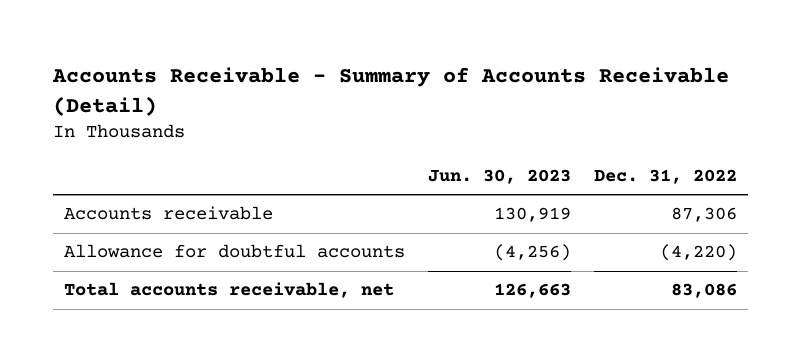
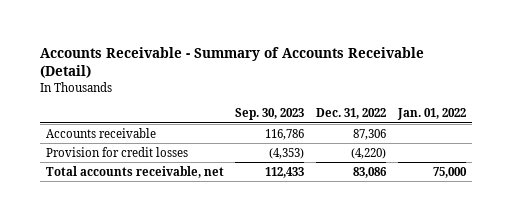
[428,168,572,184] Jun. 30, 2023 -> none
none -> [235,108,305,121] Sep. 30, 2023
none -> [397,108,467,121] Jan. 01, 2022
[64,244,406,259] Allowance for doubtful accounts -> [45,146,188,157] Provision for credit losses

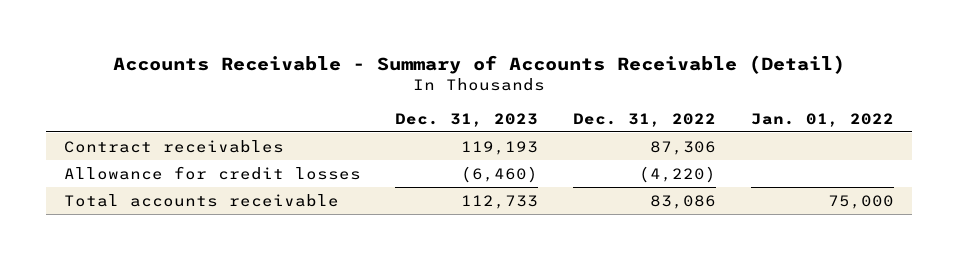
[235,108,305,121] Sep. 30, 2023 -> none
none -> [395,112,539,127] Dec. 31, 2023
[45,127,156,138] Accounts receivable -> [63,139,284,153] Contract receivables
[45,146,188,157] Provision for credit losses -> [63,165,361,180] Allowance for credit losses
[45,165,224,178] Total accounts receivable, net -> [63,193,339,207] Total accounts receivable

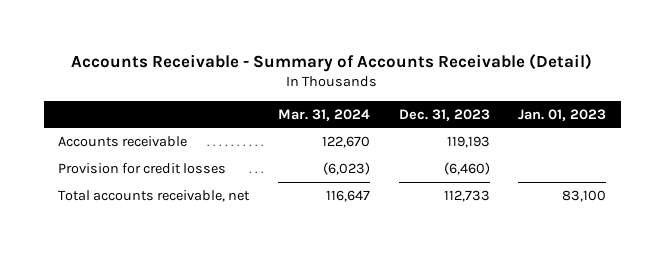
[573,112,717,127] Dec. 31, 2022 -> none
[751,112,895,127] Jan. 01, 2022 -> none
none -> [278,108,371,121] Mar. 31, 2024
none -> [518,108,607,121] Jan. 01, 2023
[63,139,284,153] Contract receivables -> [58,135,188,147] Accounts receivable
[63,165,361,180] Allowance for credit losses -> [58,162,227,174] Provision for credit losses
[63,193,339,207] Total accounts receivable -> [58,189,251,202] Total accounts receivable, net

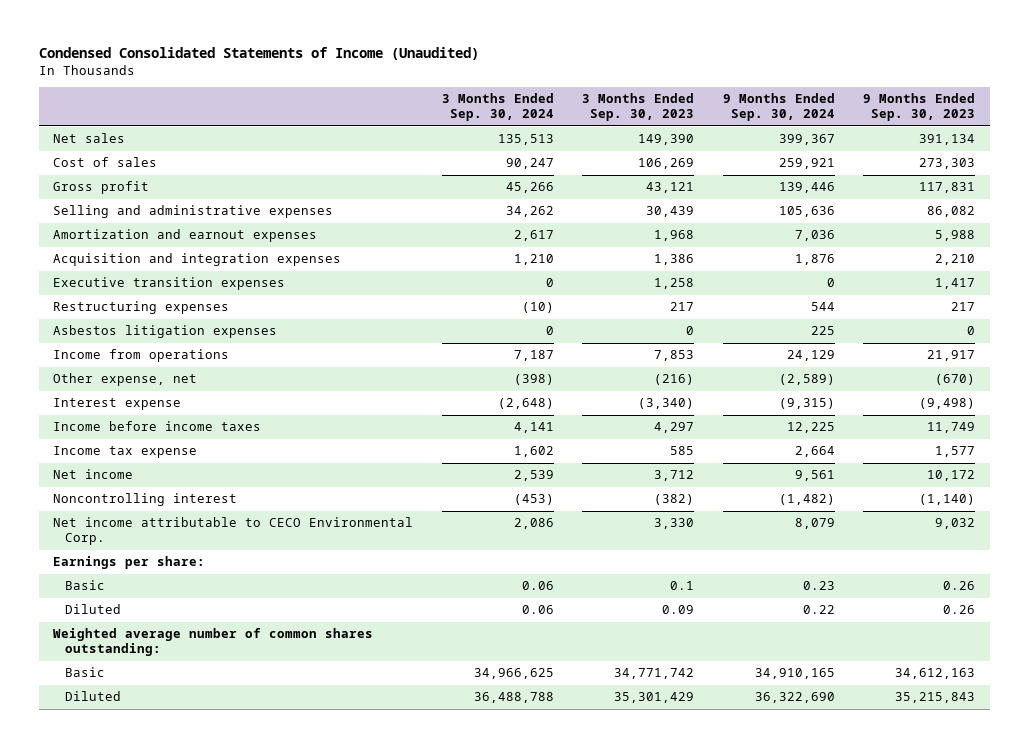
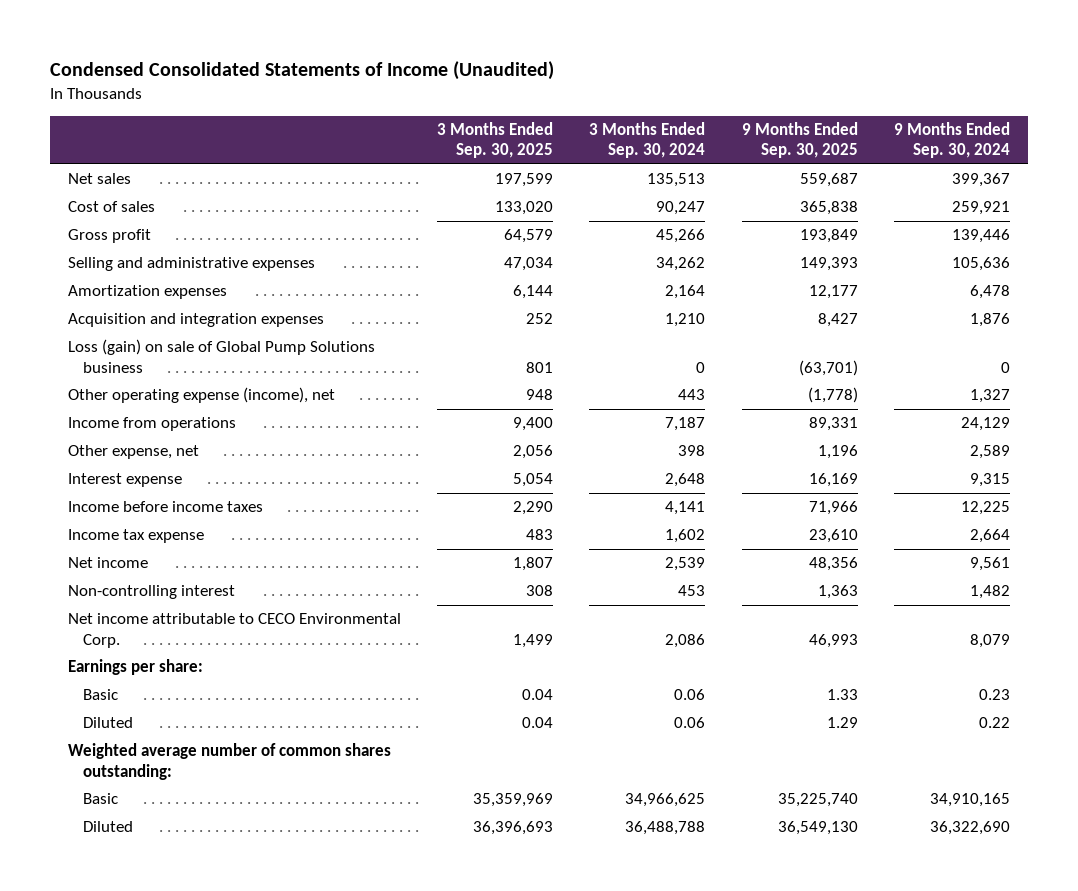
[582,93,695,122] 3 Months Ended Sep. 30, 2023 -> none
[863,93,976,122] 9 Months Ended Sep. 30, 2023 -> none
none -> [437,122,554,159] 3 Months Ended Sep. 30, 2025
none -> [741,122,858,159] 9 Months Ended Sep. 30, 2025
[53,229,318,243] Amortization and earnout expenses -> [68,285,228,300] Amortization expenses
[513,230,554,242] 2,617 -> [665,285,706,300] 2,164
[794,230,835,242] 7,036 -> [969,285,1010,300] 6,478
[53,277,286,291] Executive transition expenses -> none
[53,301,230,315] Restructuring expenses -> none
[53,325,278,339] Asbestos litigation expenses -> none
none -> [68,339,376,373] Loss (gain) on sale of Global Pump Solutions business
none -> [68,387,336,404] Other operating expense (income), net
[513,374,554,386] (398) -> [678,445,706,457] 398
[778,374,835,386] (2,589) -> [969,445,1010,460] 2,589
[497,398,554,410] (2,648) -> [665,473,706,488] 2,648
[778,398,835,410] (9,315) -> [969,473,1010,488] 9,315
[53,493,238,507] Noncontrolling interest -> [68,585,236,600] Non-controlling interest
[513,494,554,506] (453) -> [678,585,706,597] 453
[778,494,835,506] (1,482) -> [969,585,1010,600] 1,482

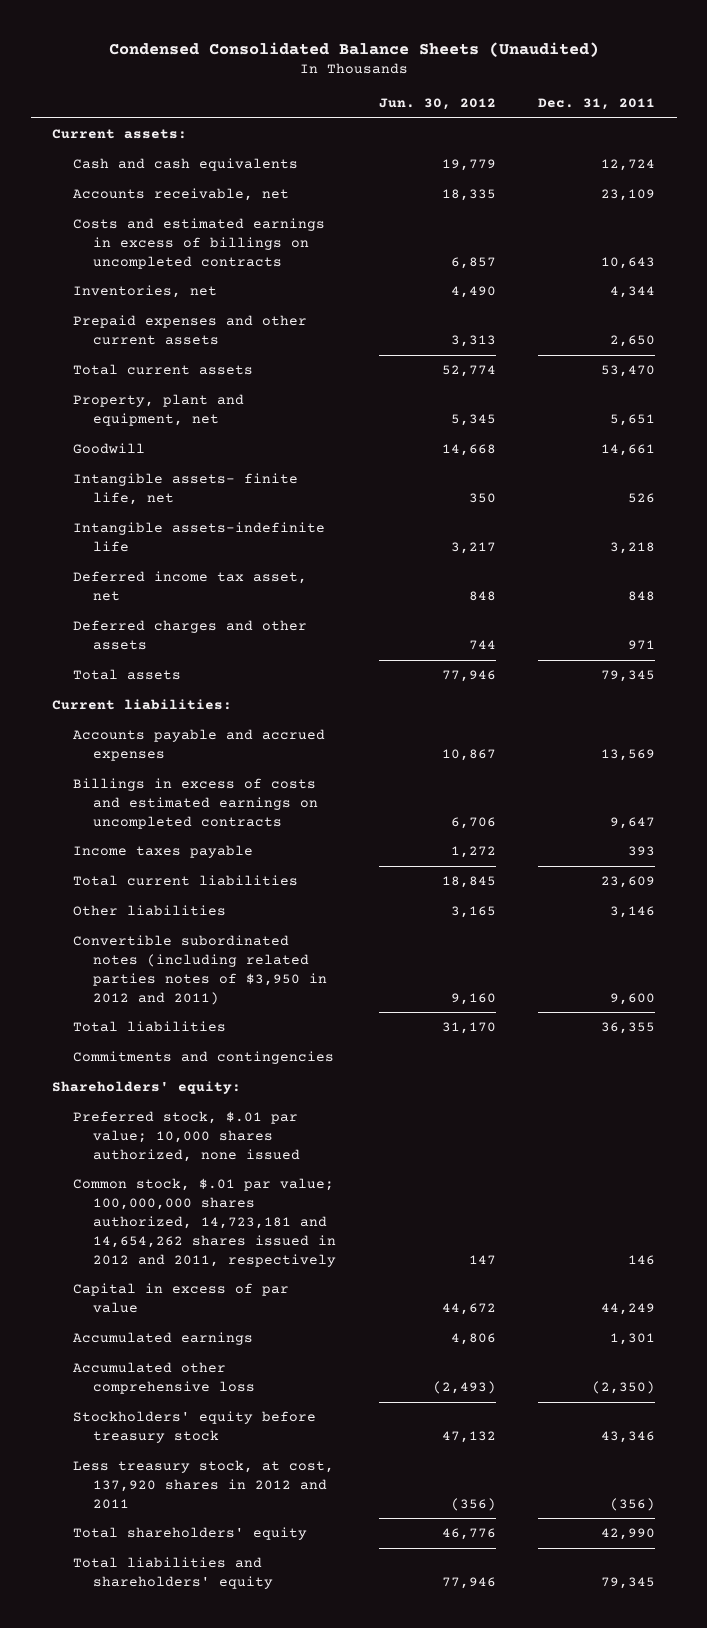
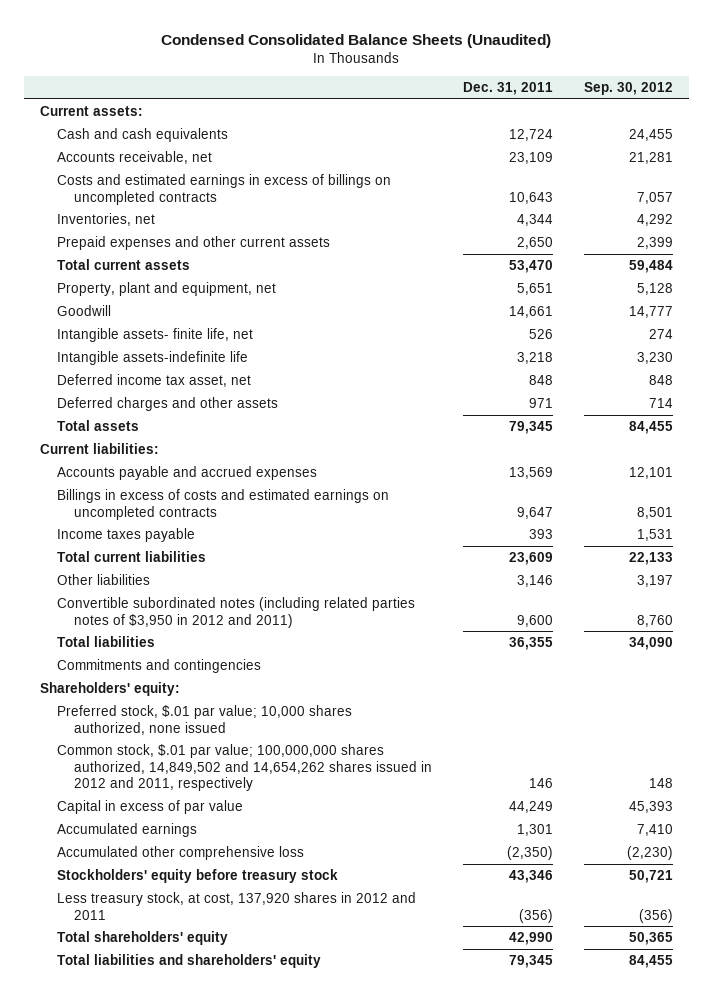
[378,98,496,111] Jun. 30, 2012 -> none
none -> [584,82,674,96] Sep. 30, 2012
[72,1178,337,1267] Common stock, $.01 par value; 100,000,000 shares authorized, 14,723,181 and 14,654,262 shares issued in 2012 and 2011, respectively -> [56,744,432,791] Common stock, $.01 par value; 100,000,000 shares authorized, 14,849,502 and 14,654,262 shares issued in 2012 and 2011, respectively

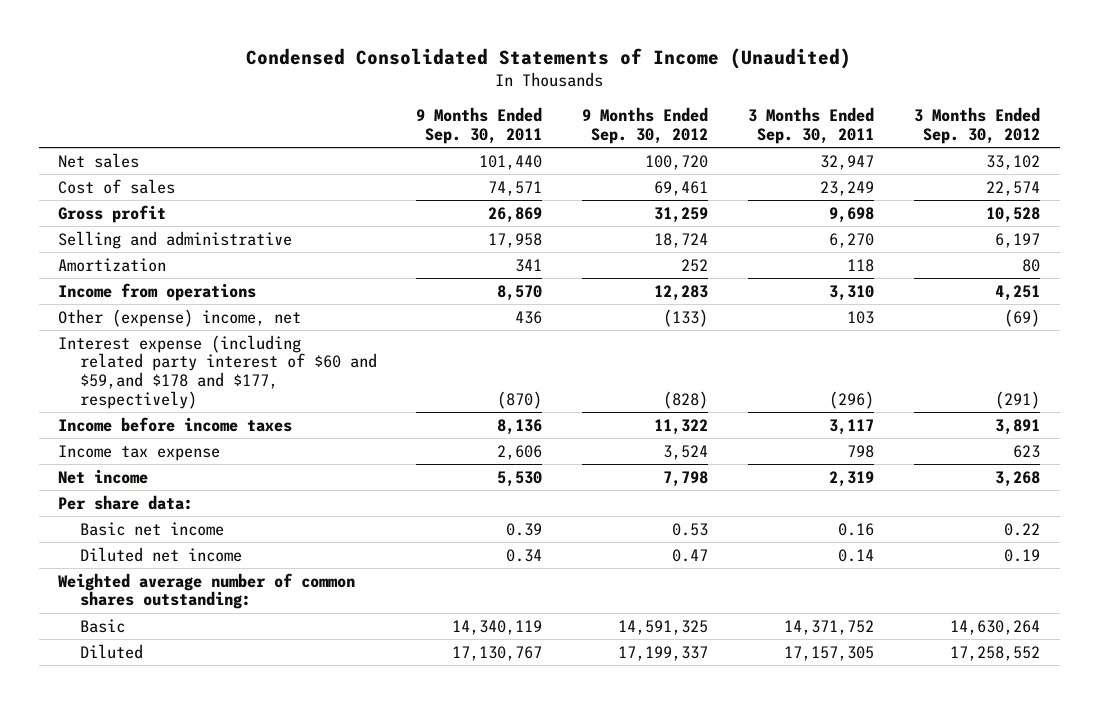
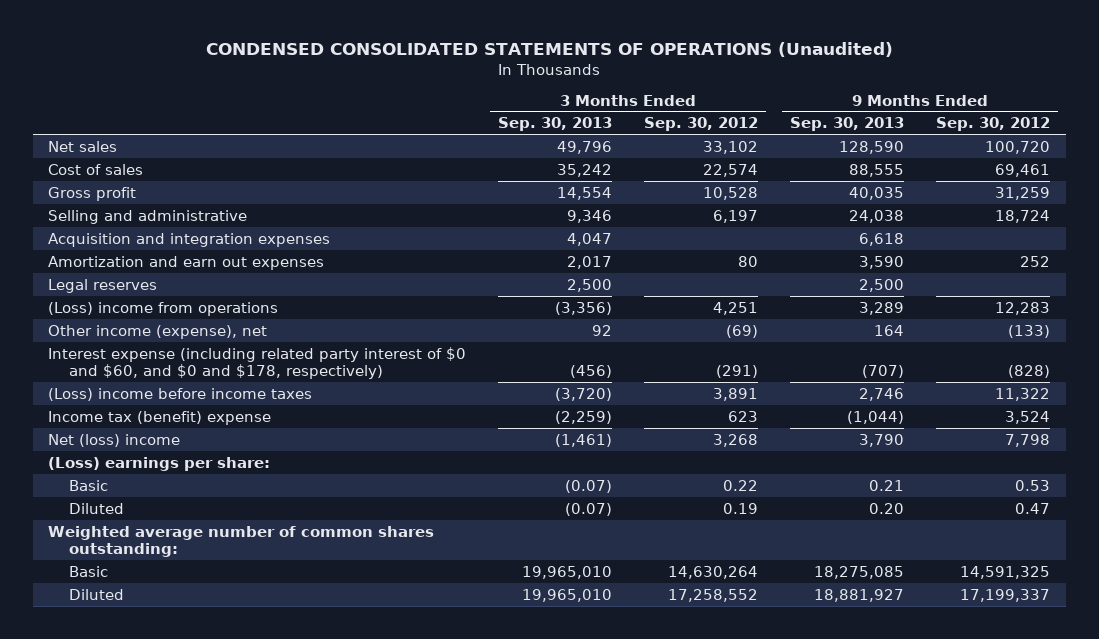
[246,48,852,70] Condensed Consolidated Statements of Income (Unaudited) -> [206,42,894,58] CONDENSED CONSOLIDATED STATEMENTS OF OPERATIONS (Unaudited)
[416,107,543,145] 9 Months Ended Sep. 30, 2011 -> none
[748,107,875,145] 3 Months Ended Sep. 30, 2011 -> none
none -> [498,117,613,132] Sep. 30, 2013
none -> [790,117,905,132] Sep. 30, 2013
none -> [48,232,331,247] Acquisition and integration expenses
[58,257,167,272] Amortization -> [48,255,325,270] Amortization and earn out expenses
none -> [48,278,158,293] Legal reserves
[58,282,257,301] Income from operations -> [48,301,279,316] (Loss) income from operations
[58,308,302,327] Other (expense) income, net -> [48,324,268,339] Other income (expense), net
[58,334,377,410] Interest expense (including related party interest of $60 and $59,and $178 and $177, respectively) -> [48,346,467,379] Interest expense (including related party interest of $0 and $60, and $0 and $178, respectively)
[58,416,293,432] Income before income taxes -> [48,387,313,401] (Loss) income before income taxes
[58,444,221,461] Income tax expense -> [48,410,272,425] Income tax (benefit) expense
[58,468,149,484] Net income -> [48,433,181,447] Net (loss) income
[58,494,194,510] Per share data: -> [48,456,271,471] (Loss) earnings per share:
[79,521,224,536] Basic net income -> [68,479,108,491] Basic
[79,546,242,562] Diluted net income -> [68,502,124,514] Diluted

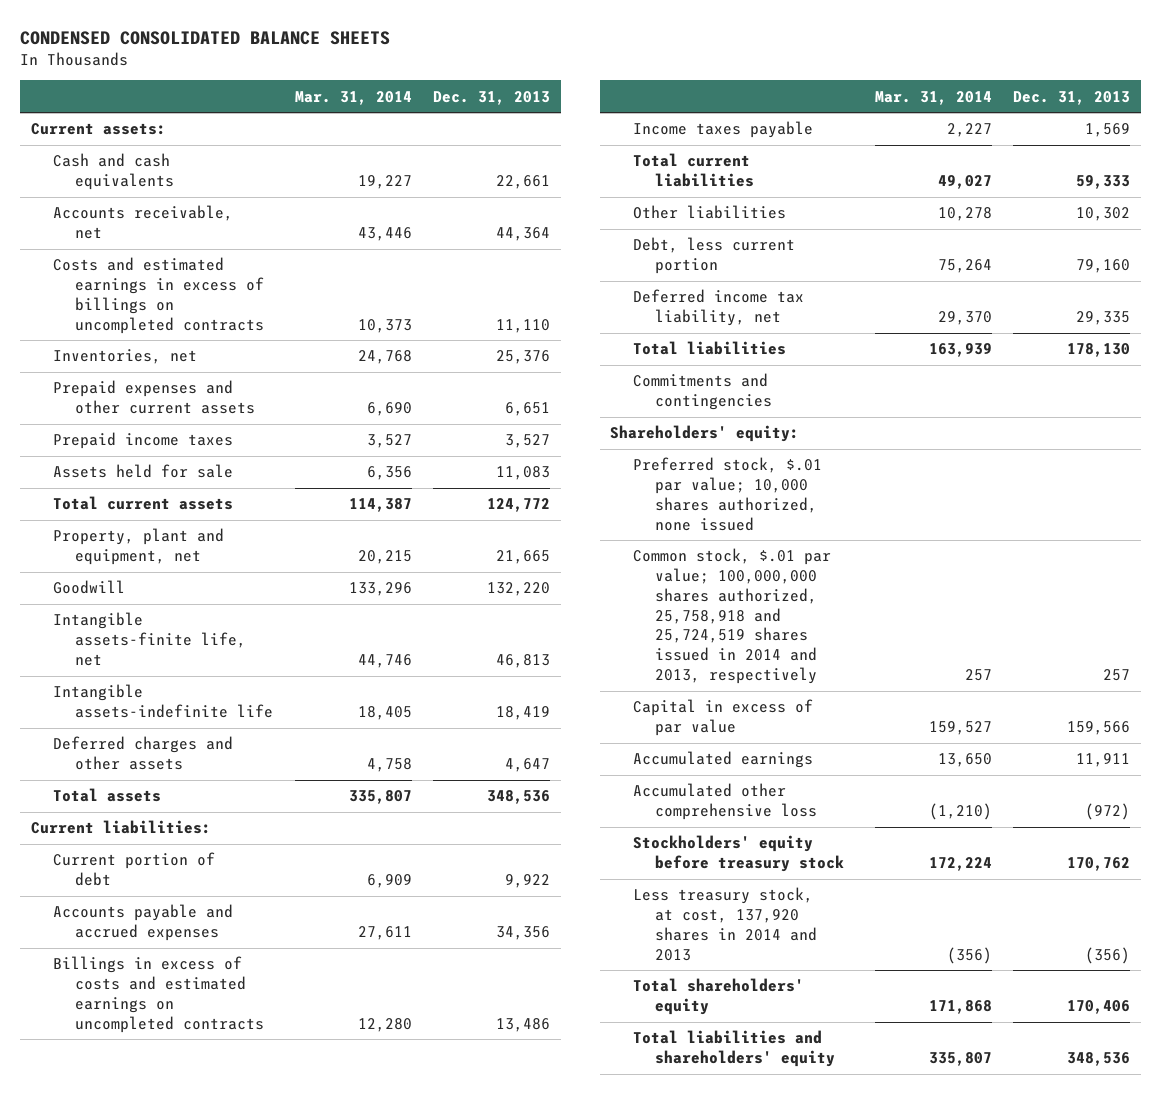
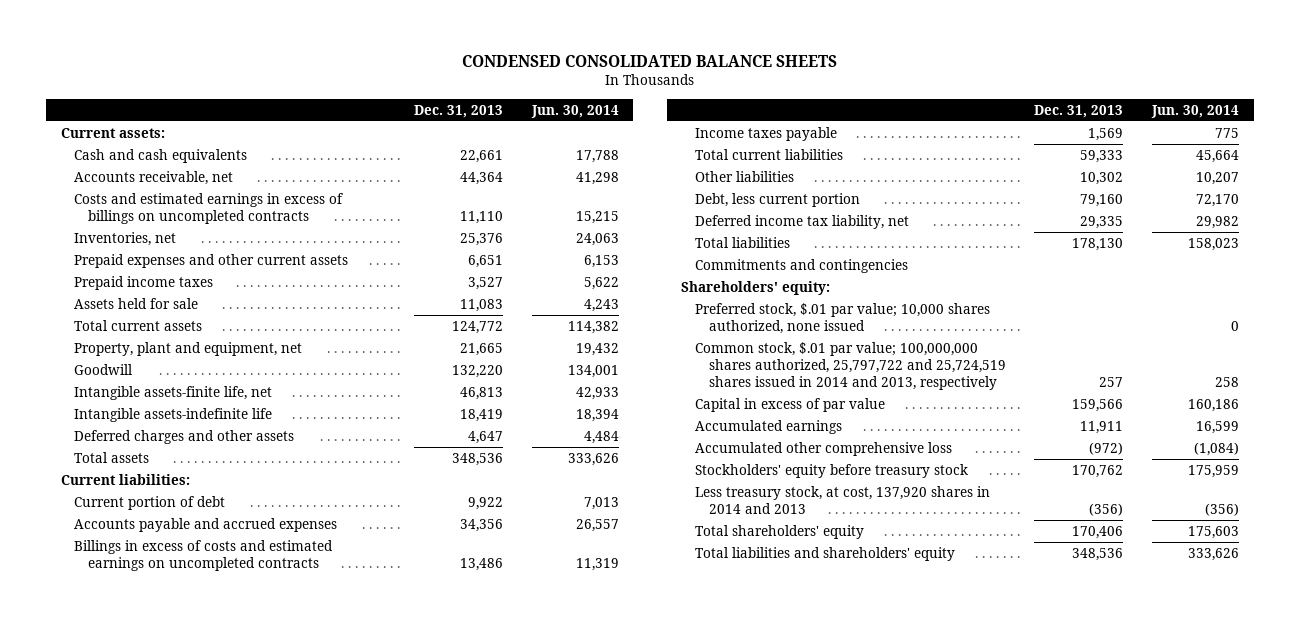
[294,90,412,105] Mar. 31, 2014 -> none
none -> [530,104,619,118] Jun. 30, 2014
[632,548,831,684] Common stock, $.01 par value; 100,000,000 shares authorized, 25,758,918 and 25,724,519 shares issued in 2014 and 2013, respectively -> [694,341,1006,390] Common stock, $.01 par value; 100,000,000 shares authorized, 25,797,722 and 25,724,519 shares issued in 2014 and 2013, respectively

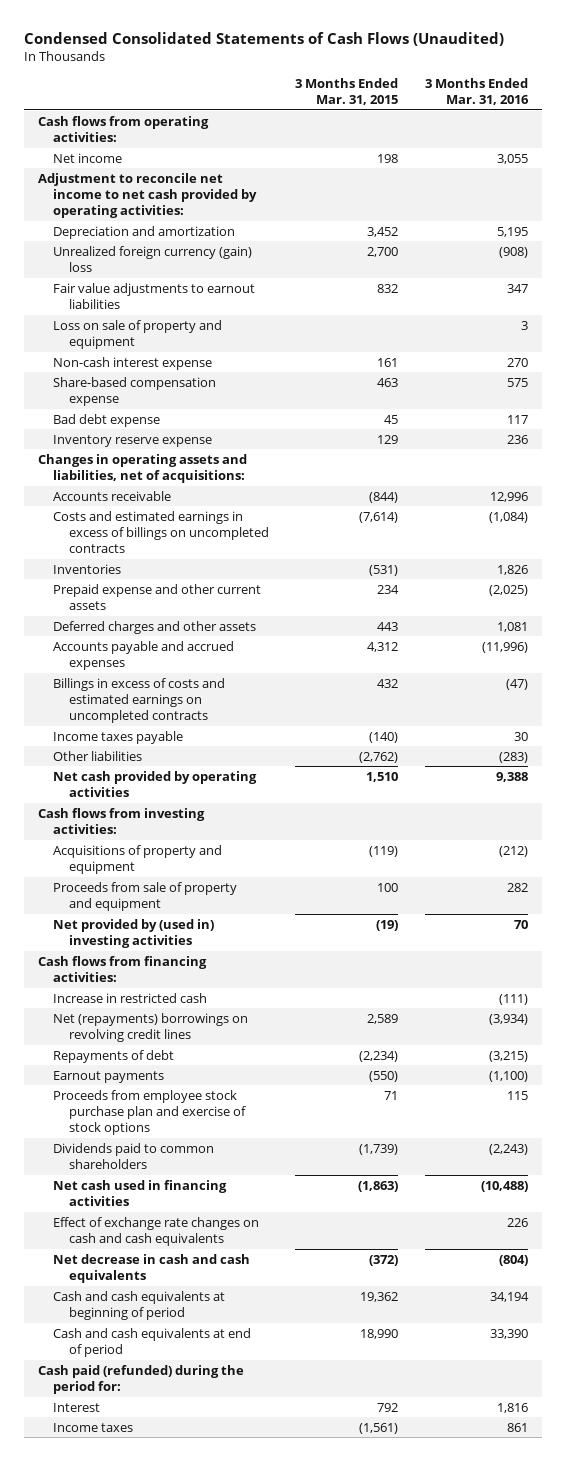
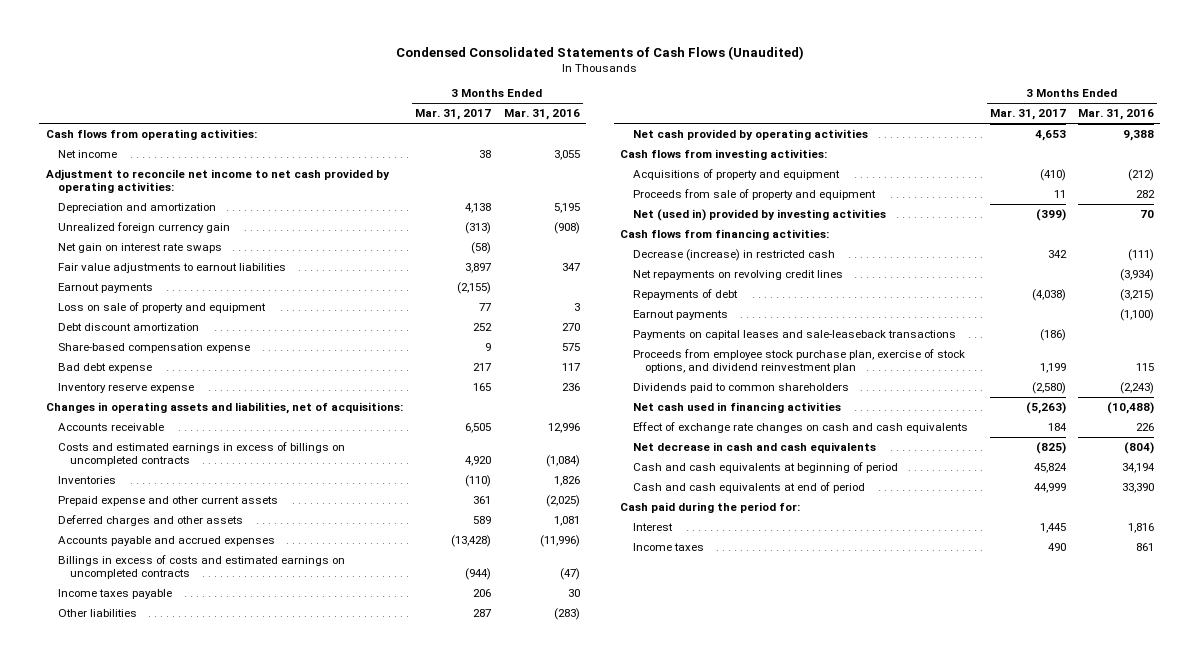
[295,77,399,106] 3 Months Ended Mar. 31, 2015 -> none
none -> [415,109,492,121] Mar. 31, 2017
[53,245,253,272] Unrealized foreign currency (gain) loss -> [58,221,231,233] Unrealized foreign currency gain
none -> [58,242,223,253] Net gain on interest rate swaps
none -> [58,282,154,293] Earnout payments
[53,356,213,370] Non-cash interest expense -> none
none -> [58,322,200,331] Debt discount amortization
[53,918,215,948] Net provided by (used in) investing activities -> [632,208,886,221] Net (used in) provided by investing activities
[53,992,208,1003] Increase in restricted cash -> [632,248,835,261] Decrease (increase) in restricted cash
[53,1012,249,1042] Net (repayments) borrowings on revolving credit lines -> [632,269,843,280] Net repayments on revolving credit lines
none -> [632,329,956,340] Payments on capital leases and sale-leaseback transactions
[53,1089,246,1136] Proceeds from employee stock purchase plan and exercise of stock options -> [632,348,965,374] Proceeds from employee stock purchase plan, exercise of stock options, and dividend reinvestment plan
[37,1364,244,1394] Cash paid (refunded) during the period for: -> [620,501,801,513] Cash paid during the period for:

